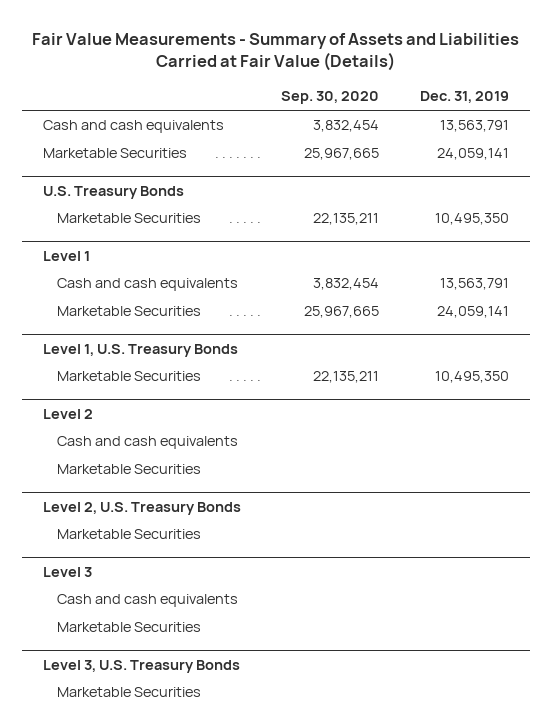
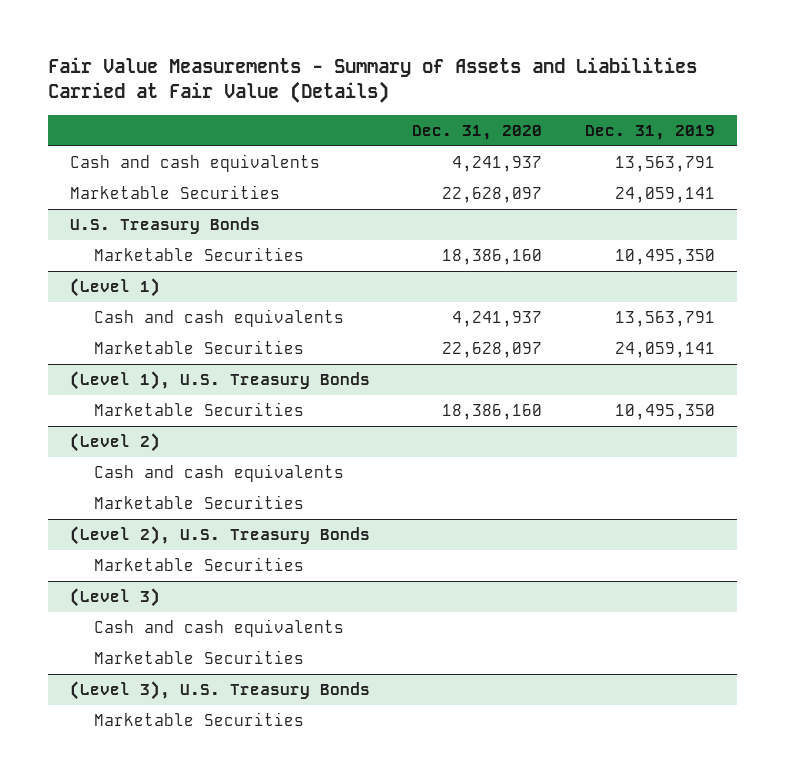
[281,91,380,105] Sep. 30, 2020 -> none
none -> [412,124,543,140] Dec. 31, 2020
[42,250,90,261] Level 1 -> [69,278,160,298] (Level 1)
[42,343,238,357] Level 1, U.S. Treasury Bonds -> [69,371,370,391] (Level 1), U.S. Treasury Bonds
[42,408,93,419] Level 2 -> [69,433,160,453] (Level 2)
[42,501,241,515] Level 2, U.S. Treasury Bonds -> [69,526,370,546] (Level 2), U.S. Treasury Bonds
[42,566,92,577] Level 3 -> [69,588,160,608] (Level 3)
[42,659,240,673] Level 3, U.S. Treasury Bonds -> [69,681,370,701] (Level 3), U.S. Treasury Bonds

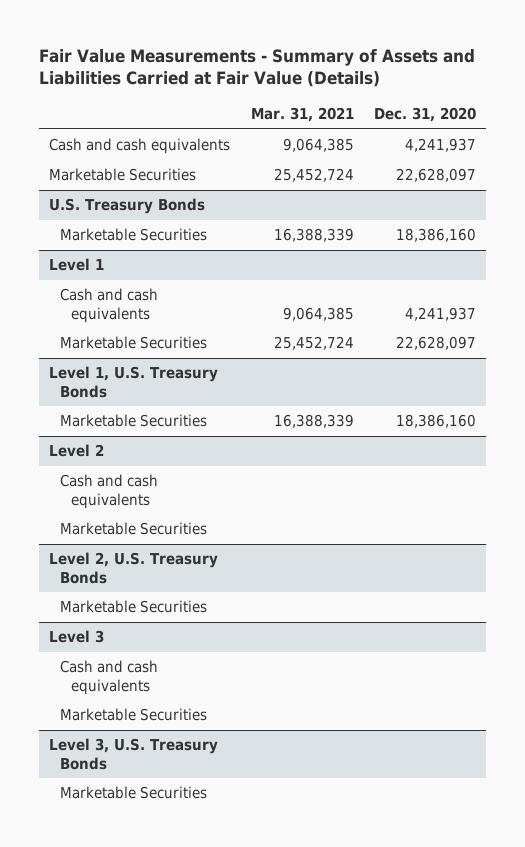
[585,124,716,140] Dec. 31, 2019 -> none
none -> [250,106,354,122] Mar. 31, 2021
[69,278,160,298] (Level 1) -> [49,258,105,272] Level 1
[69,371,370,391] (Level 1), U.S. Treasury Bonds -> [49,366,219,398] Level 1, U.S. Treasury Bonds
[69,433,160,453] (Level 2) -> [49,444,105,458] Level 2
[69,526,370,546] (Level 2), U.S. Treasury Bonds -> [49,552,219,584] Level 2, U.S. Treasury Bonds
[69,588,160,608] (Level 3) -> [49,630,105,644] Level 3
[69,681,370,701] (Level 3), U.S. Treasury Bonds -> [49,738,219,770] Level 3, U.S. Treasury Bonds

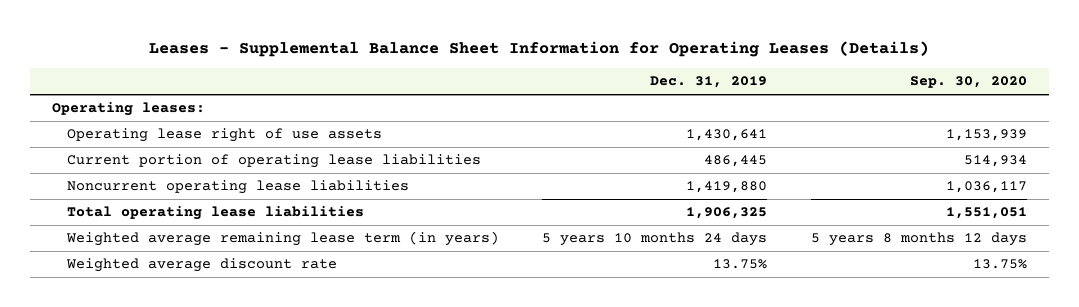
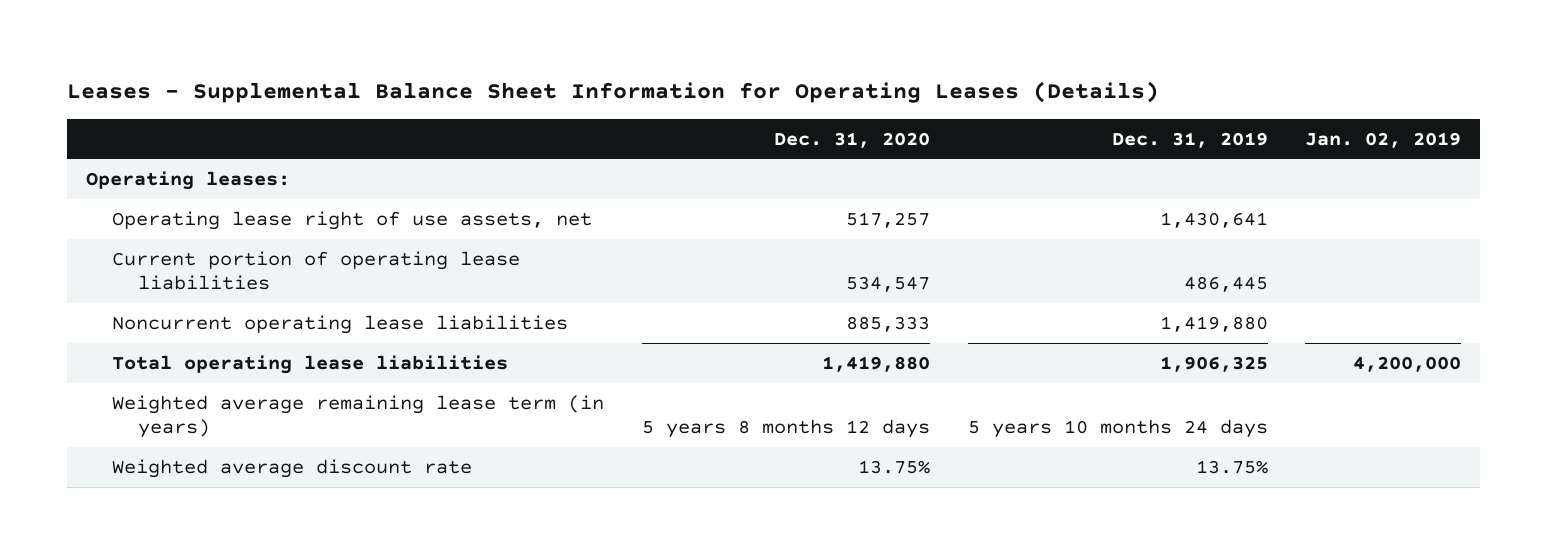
[909,76,1027,89] Sep. 30, 2020 -> none
none -> [773,131,930,148] Dec. 31, 2020
none -> [1305,131,1462,148] Jan. 02, 2019
[66,128,382,143] Operating lease right of use assets -> [112,210,593,230] Operating lease right of use assets, net

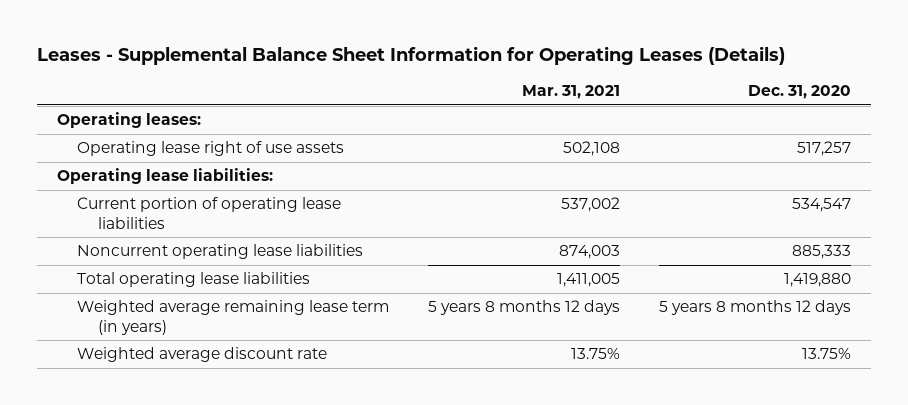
[1111,131,1268,148] Dec. 31, 2019 -> none
[1305,131,1462,148] Jan. 02, 2019 -> none
none -> [522,85,621,100] Mar. 31, 2021
[112,210,593,230] Operating lease right of use assets, net -> [77,141,345,157] Operating lease right of use assets
none -> [56,168,273,185] Operating lease liabilities:

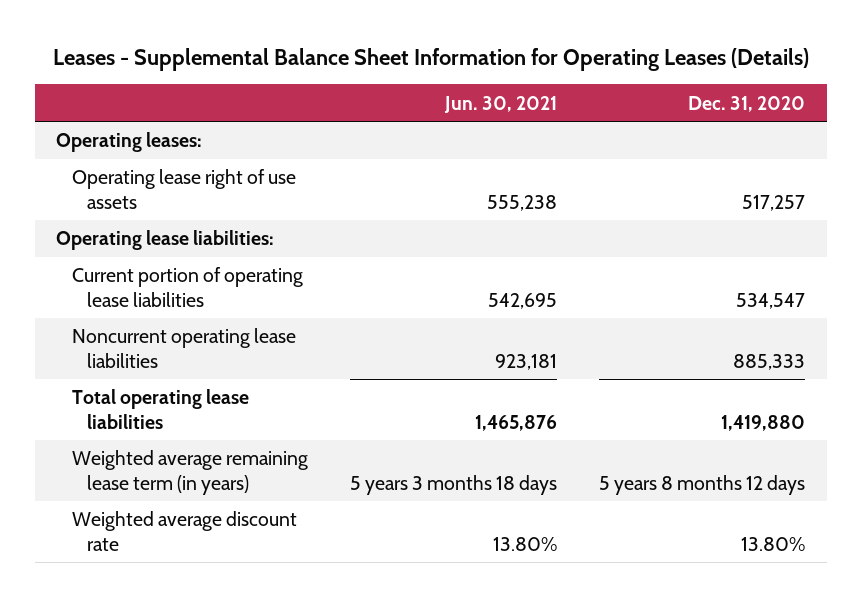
[522,85,621,100] Mar. 31, 2021 -> none
none -> [444,95,558,113] Jun. 30, 2021
[802,348,852,360] 13.75% -> [741,536,806,551] 13.80%

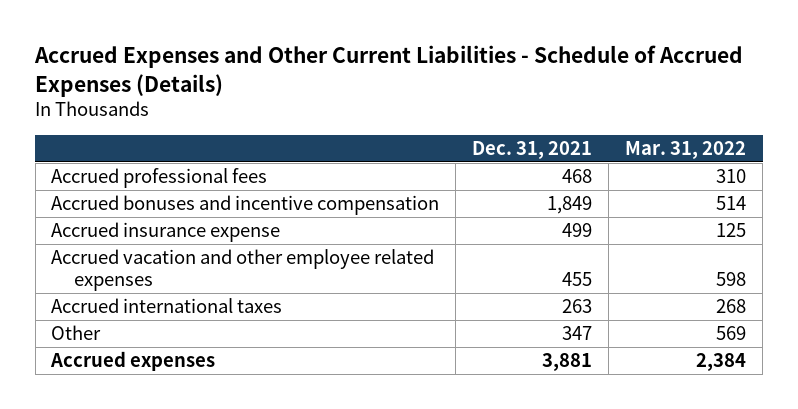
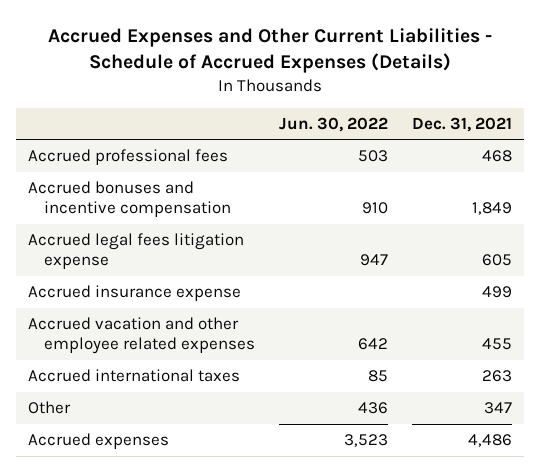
[625,140,747,159] Mar. 31, 2022 -> none
none -> [279,116,389,132] Jun. 30, 2022
none -> [27,233,244,270] Accrued legal fees litigation expense
[542,353,593,372] 3,881 -> [468,434,513,448] 4,486

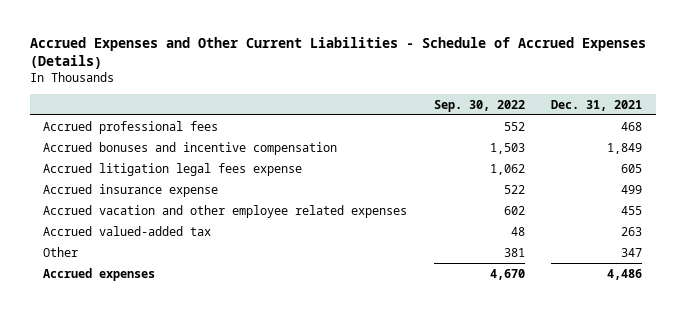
[279,116,389,132] Jun. 30, 2022 -> none
none -> [433,99,525,112] Sep. 30, 2022
[27,233,244,270] Accrued legal fees litigation expense -> [43,162,303,176] Accrued litigation legal fees expense
[27,369,240,383] Accrued international taxes -> [43,225,212,236] Accrued valued-added tax

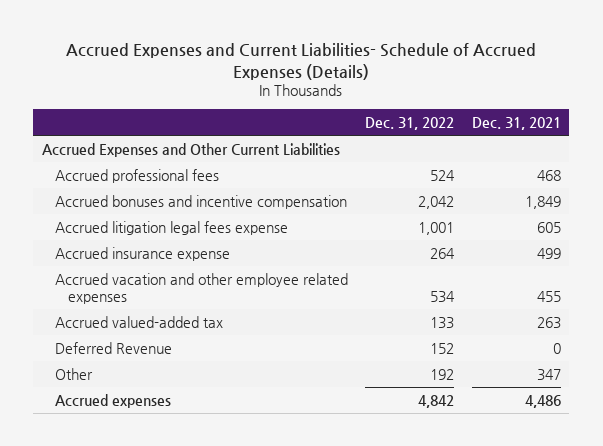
[29,37,646,70] Accrued Expenses and Other Current Liabilities - Schedule of Accrued Expenses (Details) -> [66,42,537,80] Accrued Expenses and Current Liabilities- Schedule of Accrued Expenses (Details)
[433,99,525,112] Sep. 30, 2022 -> none
none -> [365,117,455,131] Dec. 31, 2022
none -> [42,142,341,157] Accrued Expenses and Other Current Liabilities
none -> [54,341,172,354] Deferred Revenue

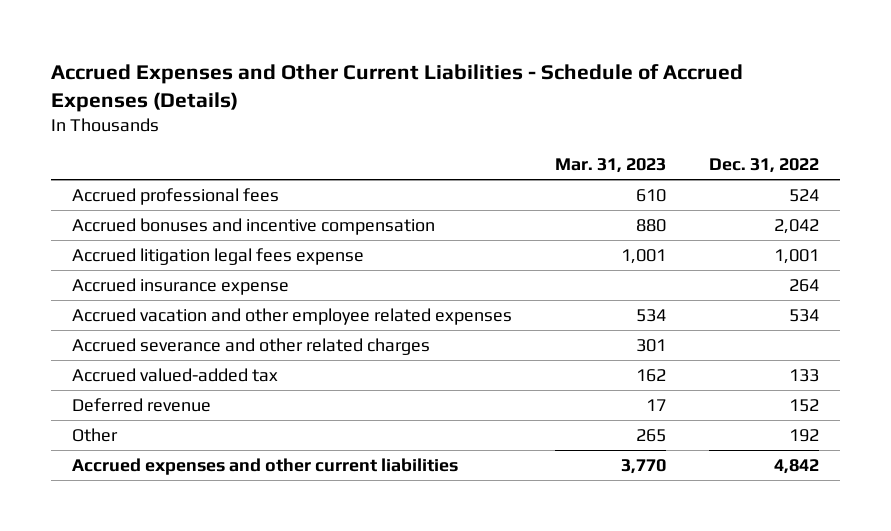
[66,42,537,80] Accrued Expenses and Current Liabilities- Schedule of Accrued Expenses (Details) -> [50,63,743,112] Accrued Expenses and Other Current Liabilities - Schedule of Accrued Expenses (Details)
[471,117,561,131] Dec. 31, 2021 -> none
none -> [555,158,667,174] Mar. 31, 2023
[42,142,341,157] Accrued Expenses and Other Current Liabilities -> none
none -> [72,337,431,355] Accrued severance and other related charges
[54,341,172,354] Deferred Revenue -> [72,397,212,412] Deferred revenue
[54,393,171,408] Accrued expenses -> [72,457,459,475] Accrued expenses and other current liabilities

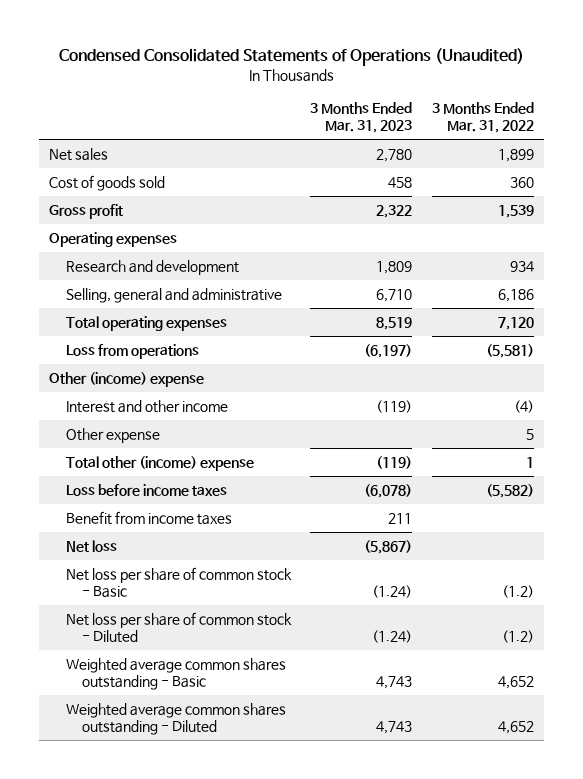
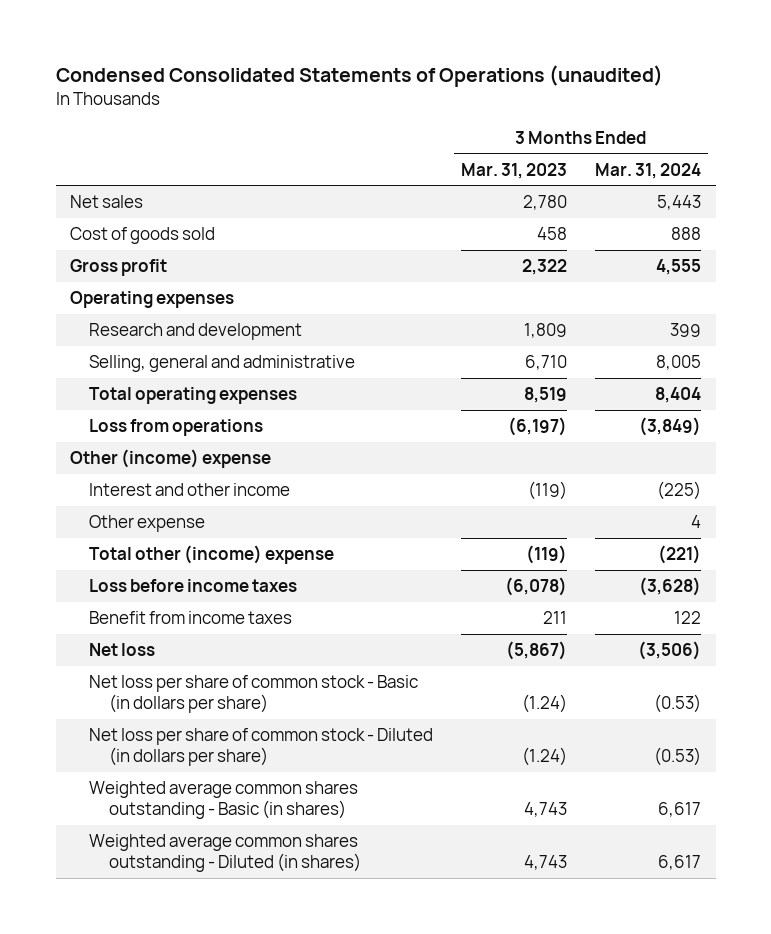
[58,48,524,67] Condensed Consolidated Statements of Operations (Unaudited) -> [55,64,663,87] Condensed Consolidated Statements of Operations (unaudited)
[431,102,534,134] 3 Months Ended Mar. 31, 2022 -> none
none -> [595,162,702,179] Mar. 31, 2024
[65,566,292,598] Net loss per share of common stock - Basic -> [89,675,419,713] Net loss per share of common stock - Basic (in dollars per share)
[65,611,292,643] Net loss per share of common stock - Diluted -> [89,728,434,766] Net loss per share of common stock - Diluted (in dollars per share)
[65,657,286,690] Weighted average common shares outstanding - Basic -> [89,781,359,819] Weighted average common shares outstanding - Basic (in shares)
[65,702,286,735] Weighted average common shares outstanding - Diluted -> [89,834,361,872] Weighted average common shares outstanding - Diluted (in shares)

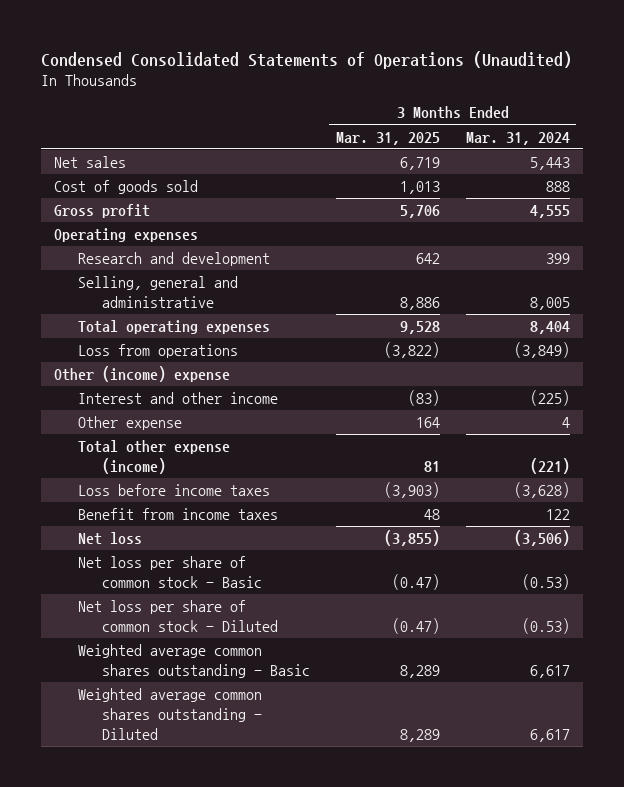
[55,64,663,87] Condensed Consolidated Statements of Operations (unaudited) -> [40,50,572,69] Condensed Consolidated Statements of Operations (Unaudited)
[461,162,568,179] Mar. 31, 2023 -> none
none -> [335,131,440,145] Mar. 31, 2025
[89,545,335,565] Total other (income) expense -> [77,439,230,474] Total other expense (income)
[89,675,419,713] Net loss per share of common stock - Basic (in dollars per share) -> [77,555,262,588] Net loss per share of common stock - Basic
[89,728,434,766] Net loss per share of common stock - Diluted (in dollars per share) -> [77,599,278,632] Net loss per share of common stock - Diluted
[89,781,359,819] Weighted average common shares outstanding - Basic (in shares) -> [77,643,310,678] Weighted average common shares outstanding - Basic
[89,834,361,872] Weighted average common shares outstanding - Diluted (in shares) -> [77,687,262,740] Weighted average common shares outstanding - Diluted

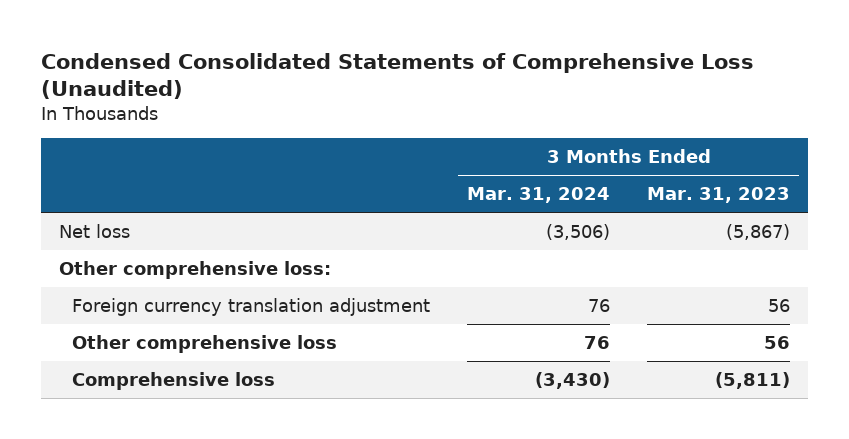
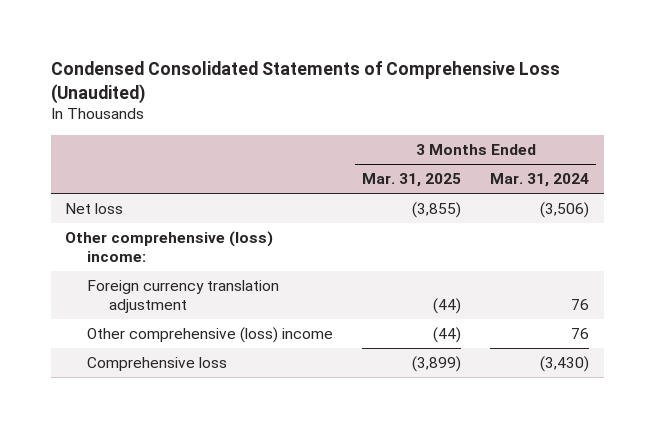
[646,187,790,204] Mar. 31, 2023 -> none
none -> [362,173,462,188] Mar. 31, 2025
[59,260,332,279] Other comprehensive loss: -> [65,231,274,262] Other comprehensive (loss) income:
[72,334,338,353] Other comprehensive loss -> [87,327,334,344] Other comprehensive (loss) income

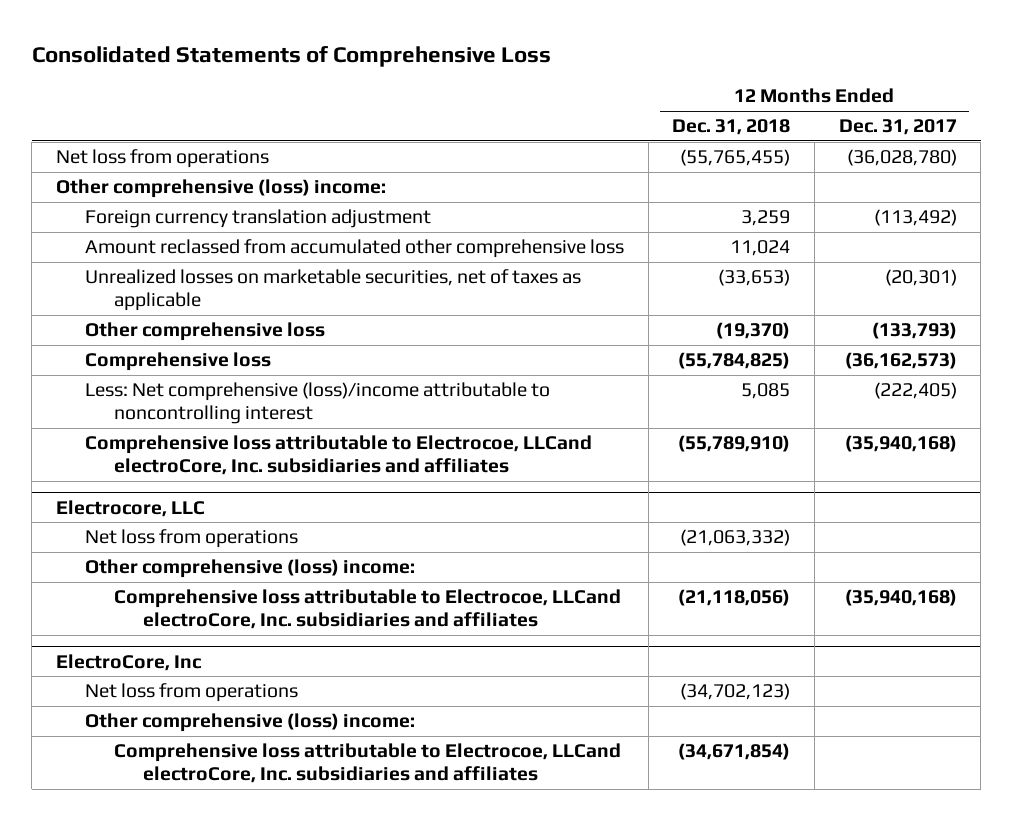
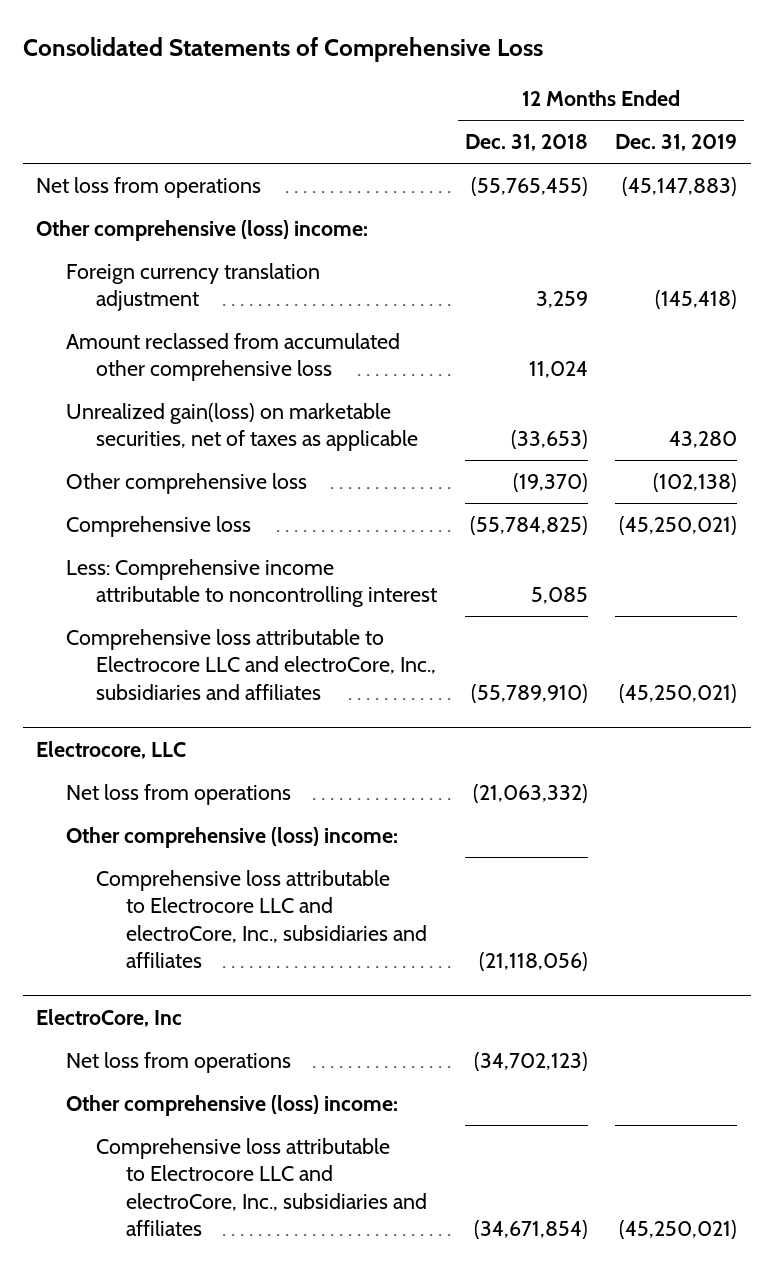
[838,119,957,136] Dec. 31, 2017 -> none
none -> [615,134,738,152] Dec. 31, 2019
[84,269,581,312] Unrealized losses on marketable securities, net of taxes as applicable -> [66,402,418,452] Unrealized gain(loss) on marketable securities, net of taxes as applicable
[84,382,550,425] Less: Net comprehensive (loss)/income attributable to noncontrolling interest -> [66,558,437,608] Less: Comprehensive income attributable to noncontrolling interest
[84,435,592,476] Comprehensive loss attributable to Electrocoe, LLCand electroCore, Inc. subsidiaries and affiliates -> [66,628,436,700] Comprehensive loss attributable to Electrocore LLC and electroCore, Inc., subsidiaries and affiliates
[114,589,622,630] Comprehensive loss attributable to Electrocoe, LLCand electroCore, Inc. subsidiaries and affiliates -> [95,869,427,969] Comprehensive loss attributable to Electrocore LLC and electroCore, Inc., subsidiaries and affiliates
[114,743,622,784] Comprehensive loss attributable to Electrocoe, LLCand electroCore, Inc. subsidiaries and affiliates -> [95,1137,427,1237] Comprehensive loss attributable to Electrocore LLC and electroCore, Inc., subsidiaries and affiliates

